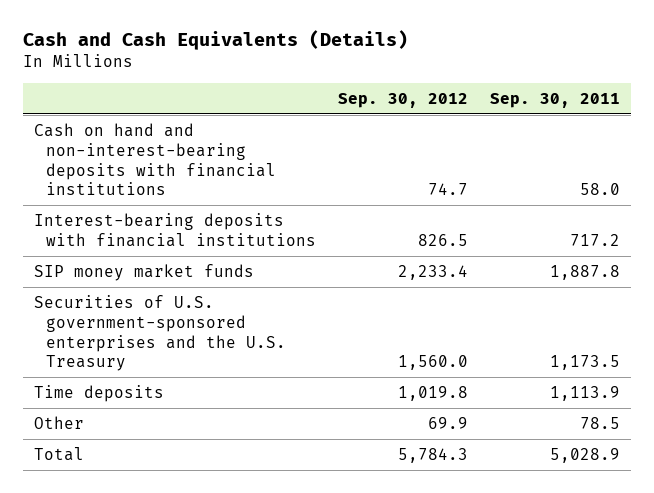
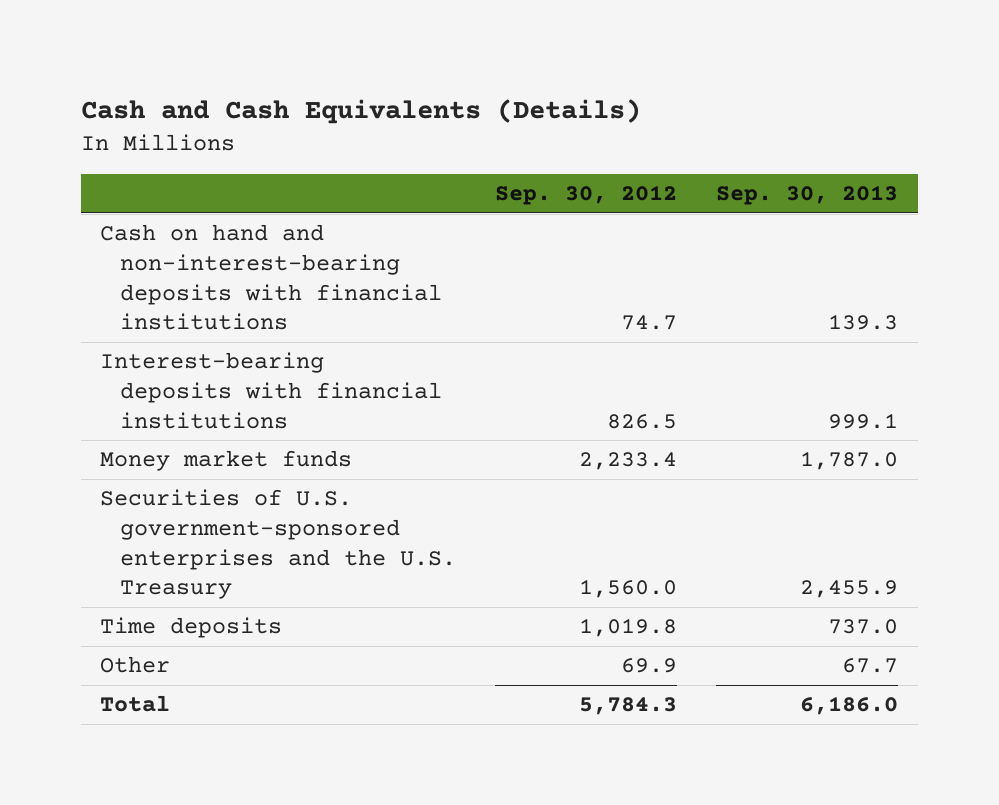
[490,92,621,108] Sep. 30, 2011 -> none
none -> [716,185,899,206] Sep. 30, 2013
[33,263,254,281] SIP money market funds -> [100,450,353,472] Money market funds

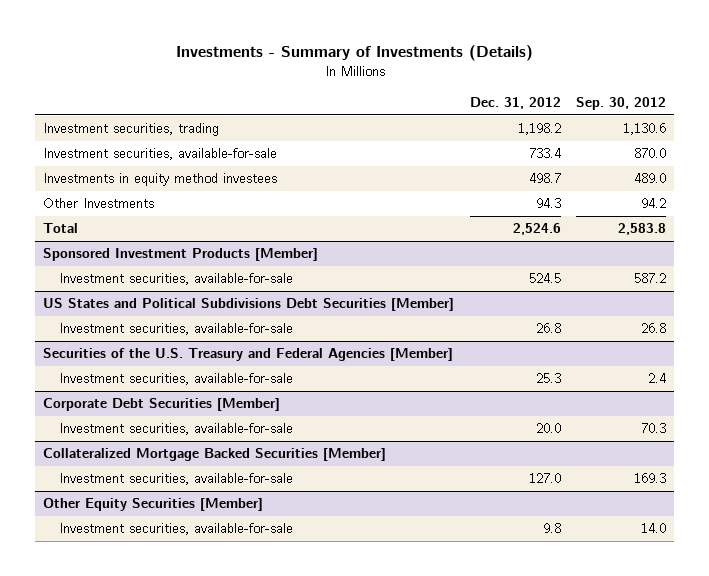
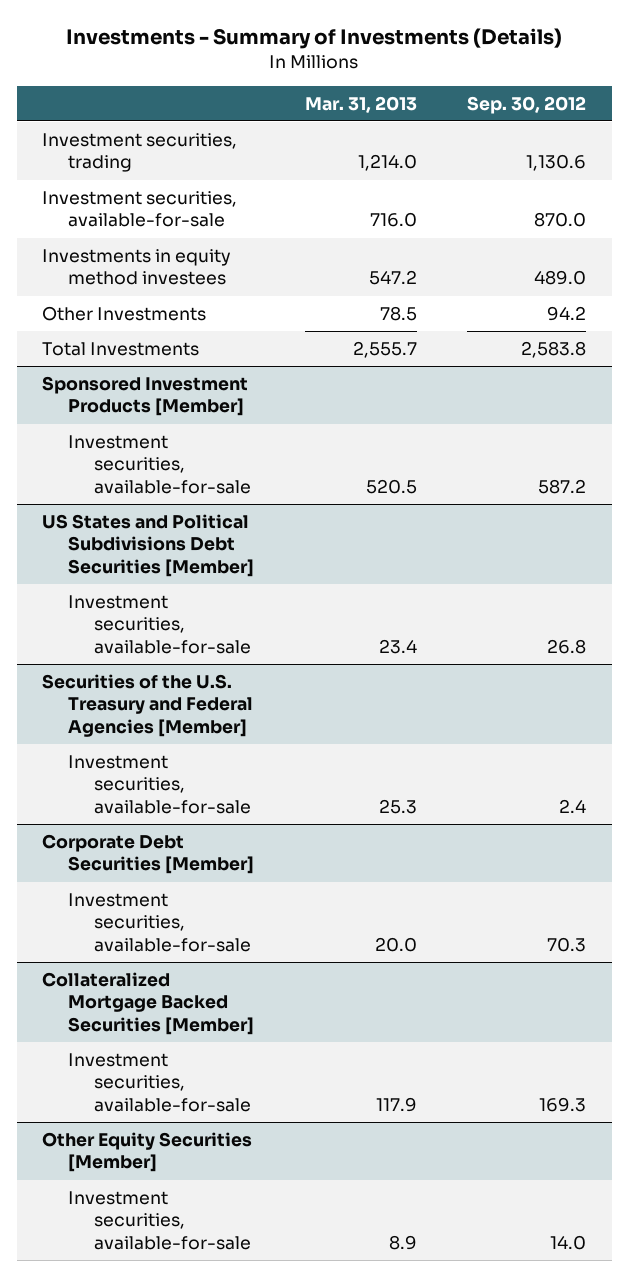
[469,97,561,110] Dec. 31, 2012 -> none
none -> [304,95,417,113] Mar. 31, 2013
[43,223,79,234] Total -> [42,341,200,356] Total Investments

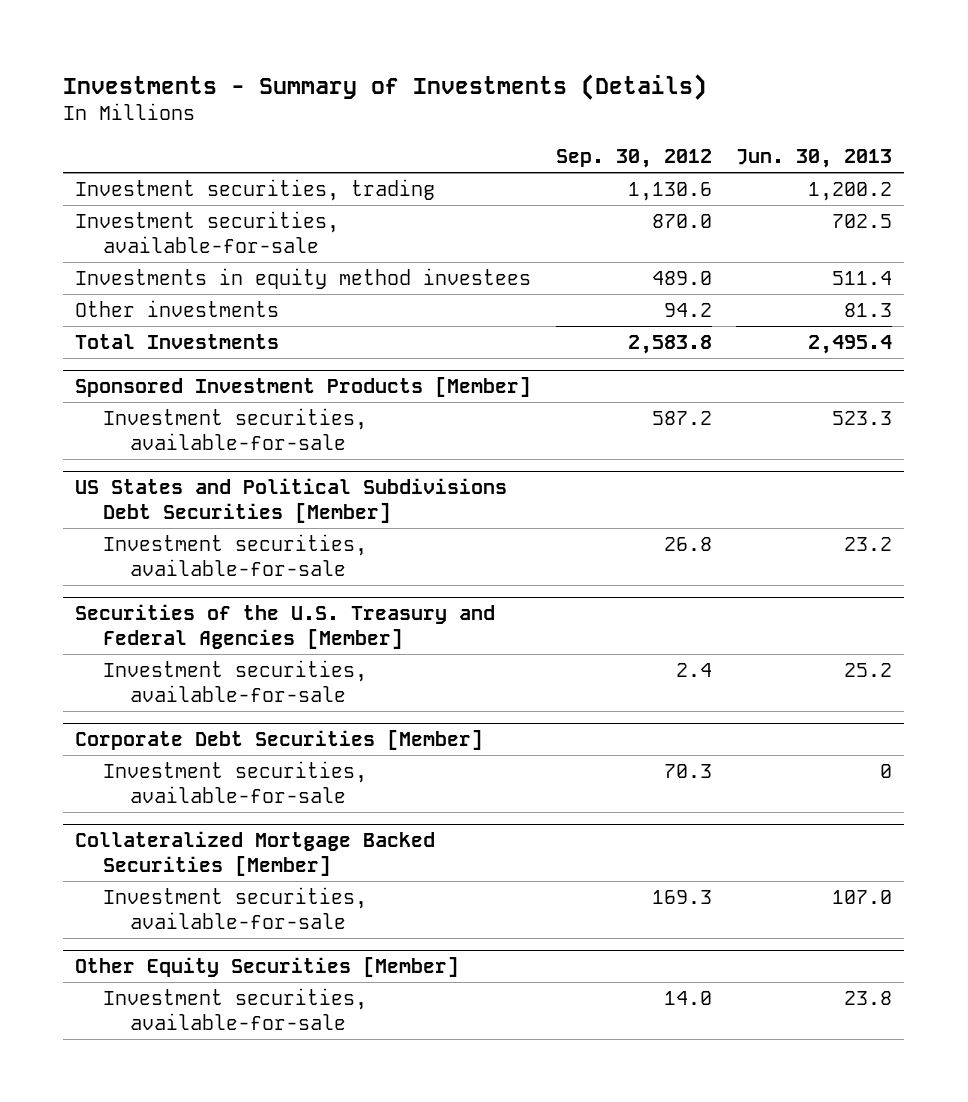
[304,95,417,113] Mar. 31, 2013 -> none
none -> [736,148,893,168] Jun. 30, 2013
[42,305,207,321] Other Investments -> [75,299,280,317] Other investments

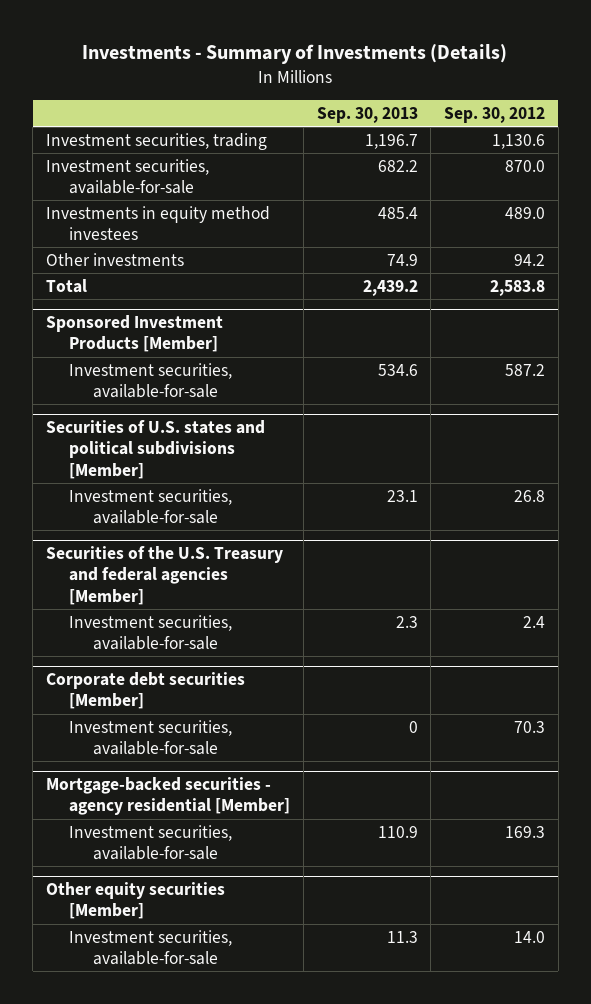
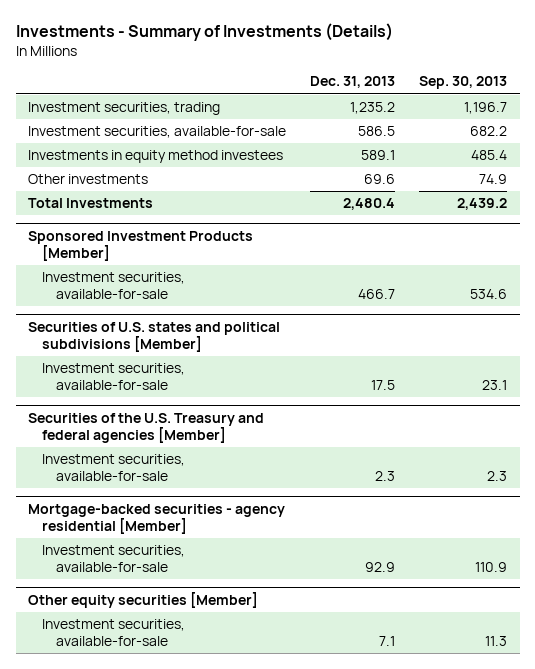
[443,106,545,123] Sep. 30, 2012 -> none
none -> [310,76,396,89] Dec. 31, 2013
[45,278,87,293] Total -> [27,198,153,209] Total Investments
[45,672,245,710] Corporate debt securities [Member] -> none
[69,719,233,755] Investment securities, available-for-sale -> none

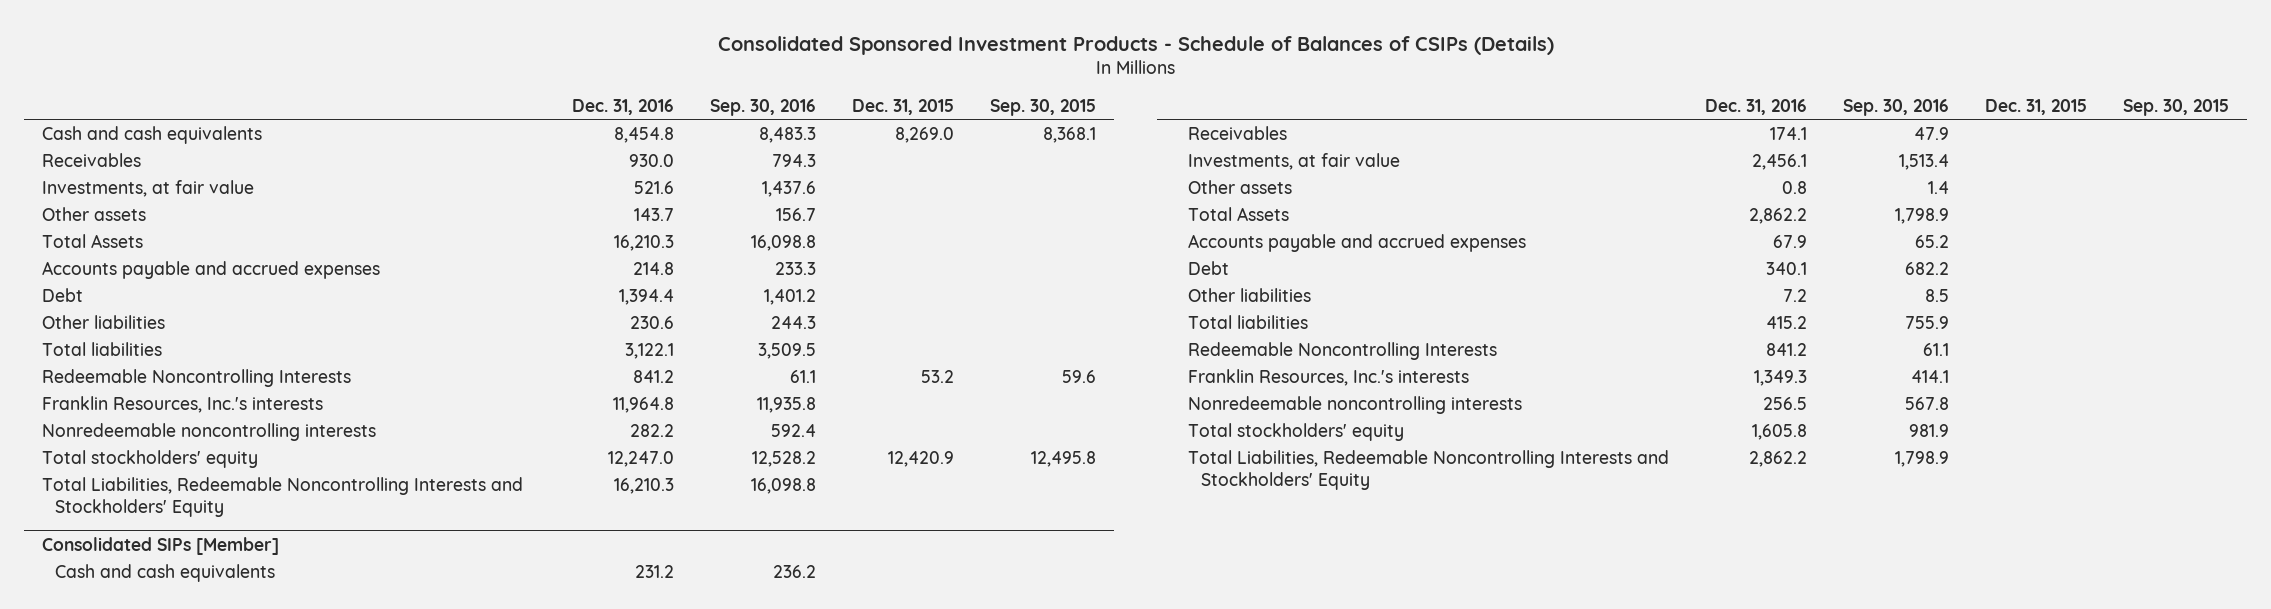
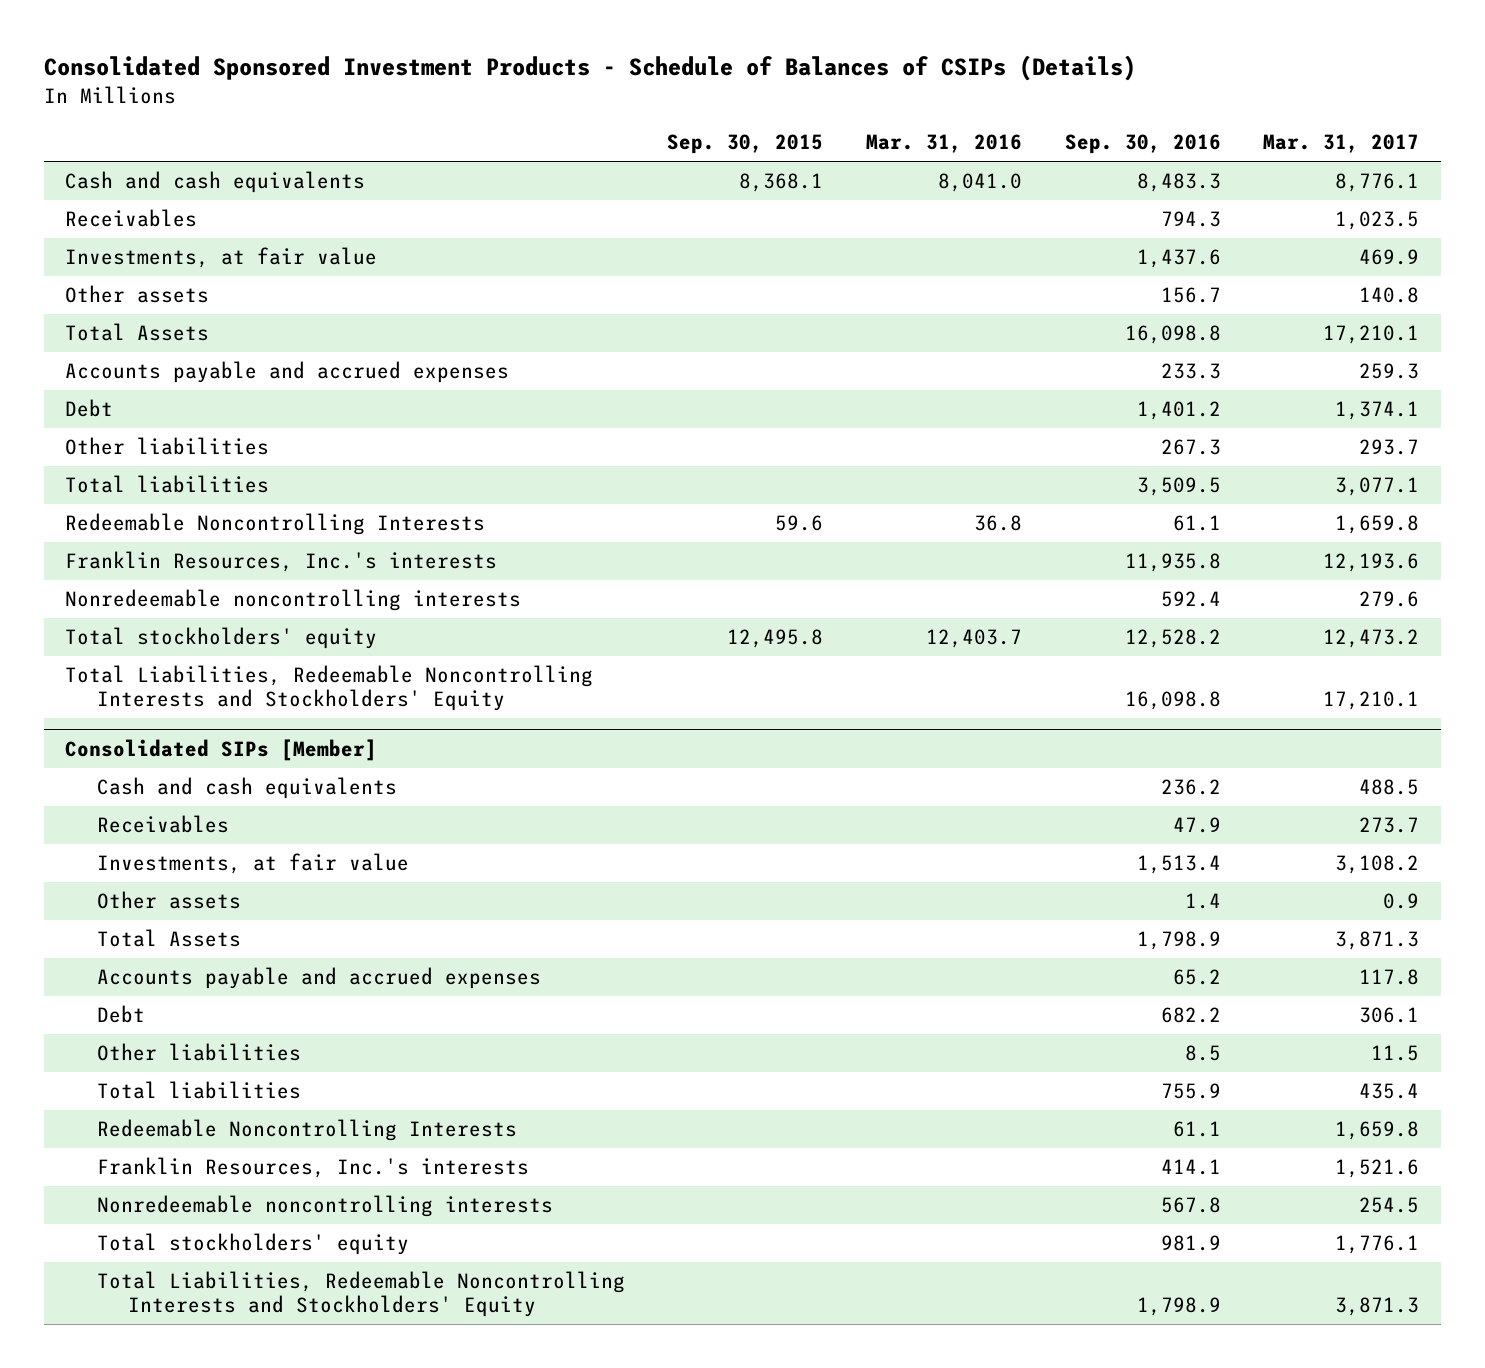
[571,98,674,115] Dec. 31, 2016 -> none
[852,98,955,115] Dec. 31, 2015 -> none
none -> [866,134,1023,154] Mar. 31, 2016
none -> [1263,134,1420,154] Mar. 31, 2017
[770,315,816,329] 244.3 -> [1160,439,1221,456] 267.3

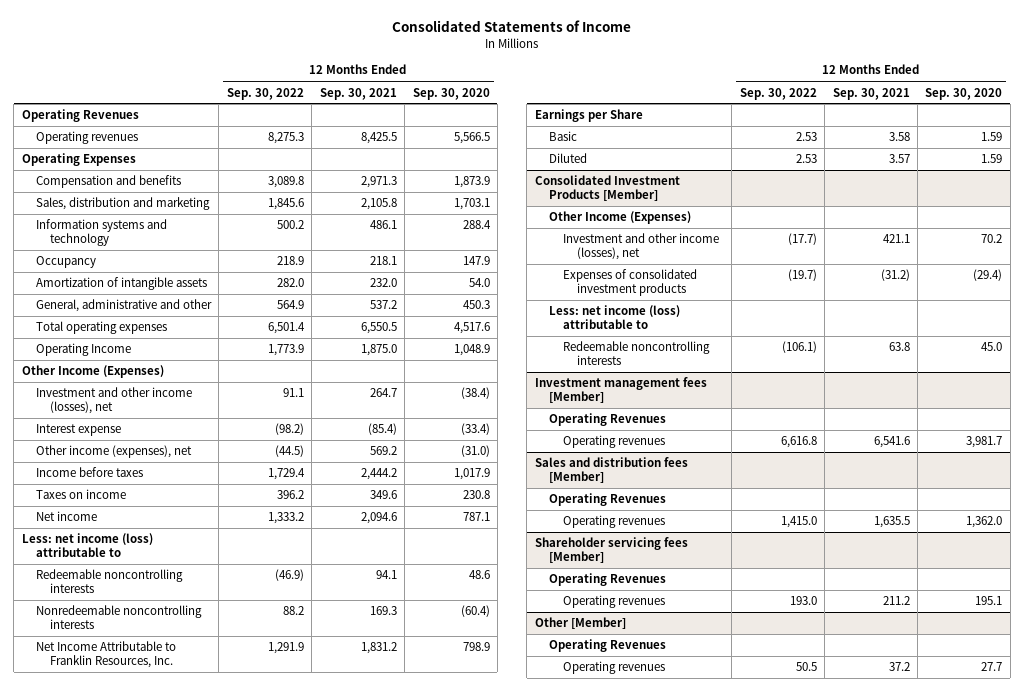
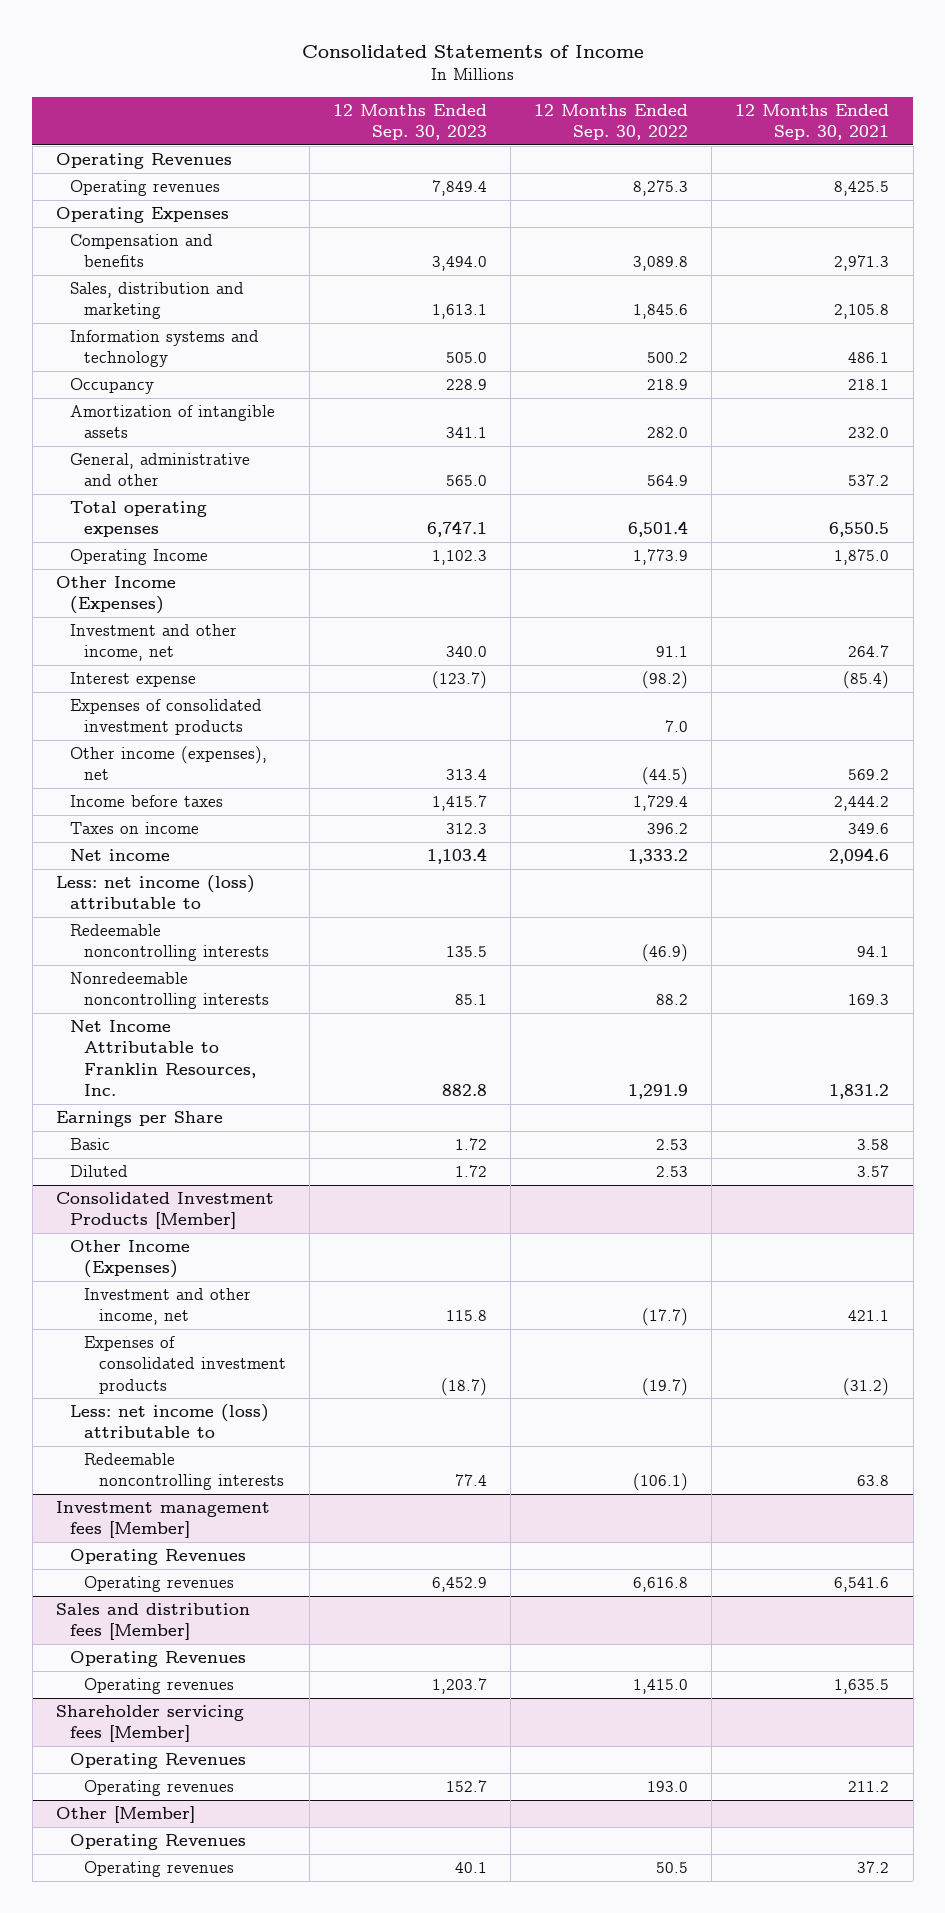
[412,87,490,100] Sep. 30, 2020 -> none
none -> [332,103,487,141] 12 Months Ended Sep. 30, 2023
[35,387,192,414] Investment and other income (losses), net -> [70,624,238,662] Investment and other income, net
none -> [70,699,263,736] Expenses of consolidated investment products
[562,233,719,260] Investment and other income (losses), net -> [84,1288,252,1326] Investment and other income, net

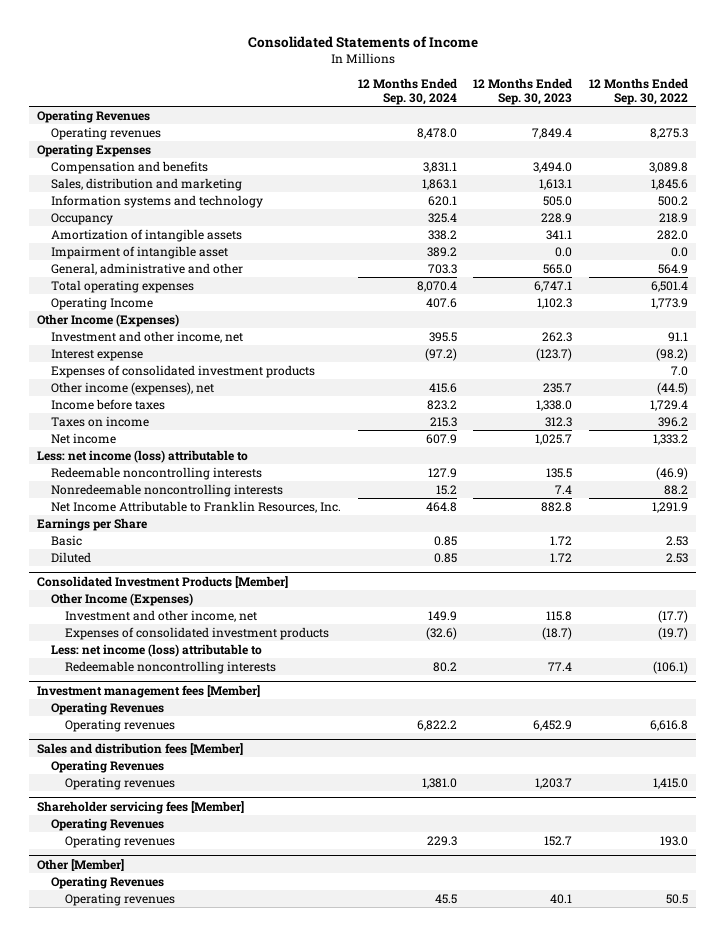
[735,103,890,141] 12 Months Ended Sep. 30, 2021 -> none
none -> [357,77,457,105] 12 Months Ended Sep. 30, 2024
none -> [51,245,229,259] Impairment of intangible asset
[445,646,487,658] 340.0 -> [542,331,573,342] 262.3
[445,769,487,781] 313.4 -> [543,382,573,393] 235.7
[431,795,487,812] 1,415.7 -> [536,399,573,411] 1,338.0
[426,848,487,865] 1,103.4 -> [535,433,573,445] 1,025.7
[454,994,487,1006] 85.1 -> [555,484,573,494] 7.4

